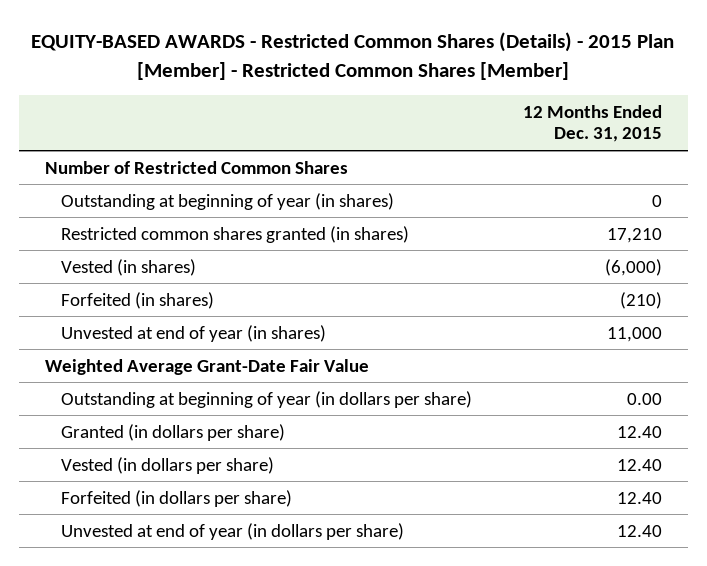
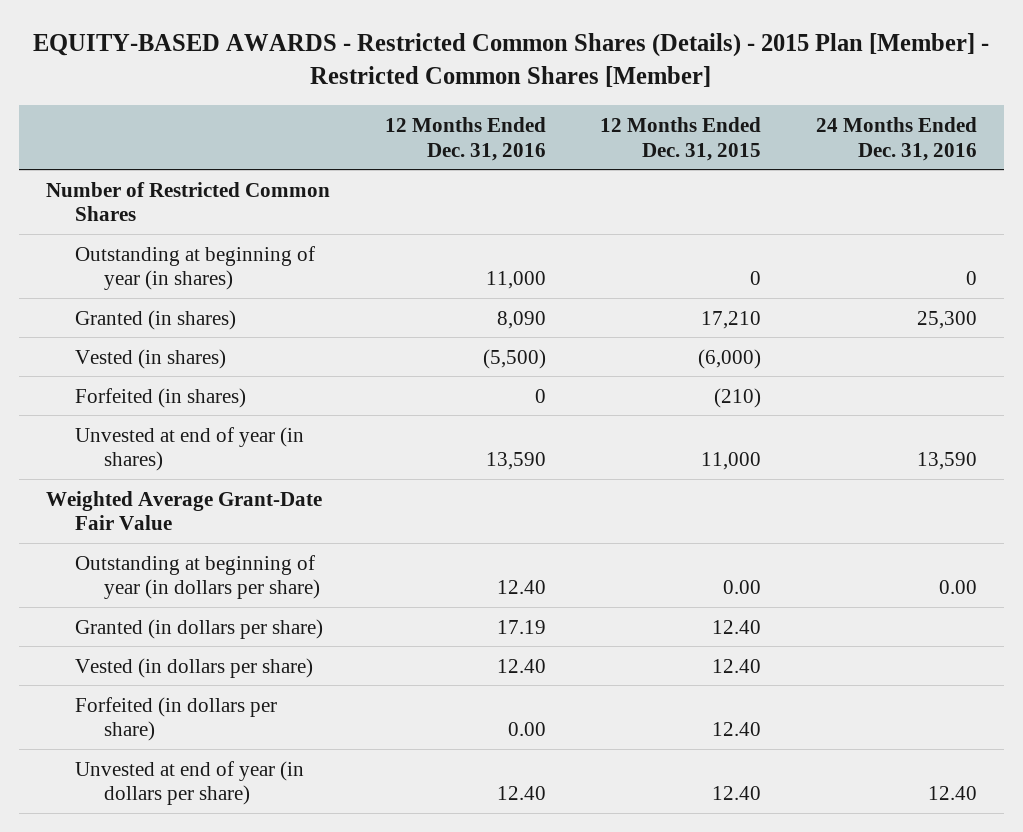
none -> [384,116,546,161] 12 Months Ended Dec. 31, 2016
none -> [815,116,977,161] 24 Months Ended Dec. 31, 2016
[60,225,409,243] Restricted common shares granted (in shares) -> [75,309,237,330] Granted (in shares)

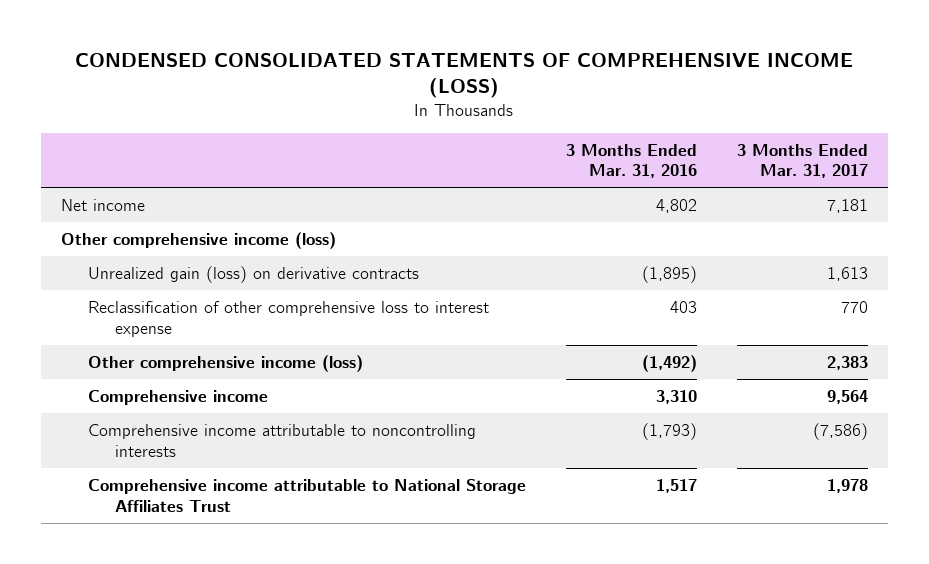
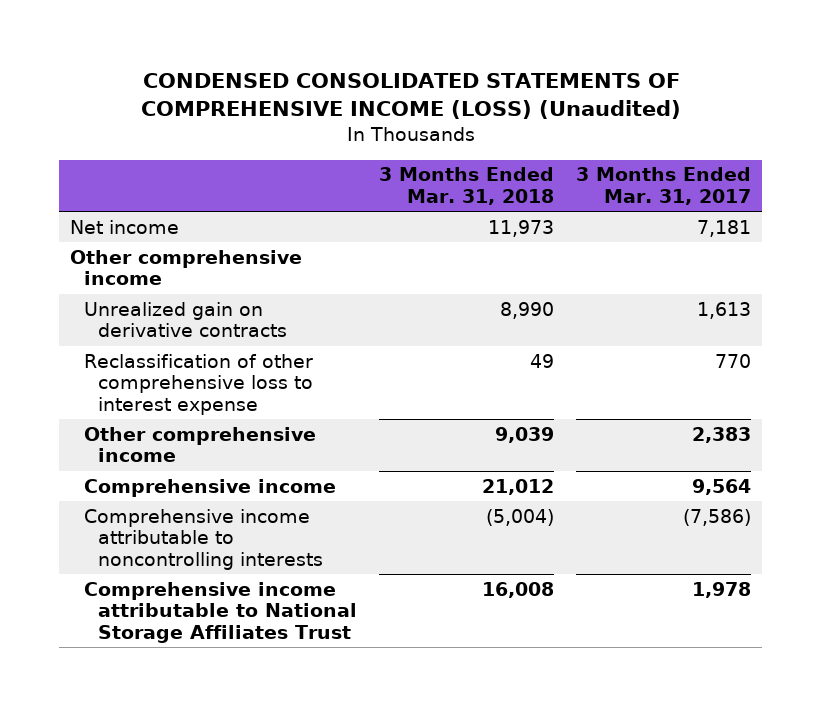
[75,53,854,99] CONDENSED CONSOLIDATED STATEMENTS OF COMPREHENSIVE INCOME (LOSS) -> [140,72,681,120] CONDENSED CONSOLIDATED STATEMENTS OF COMPREHENSIVE INCOME (LOSS) (Unaudited)
[565,143,697,179] 3 Months Ended Mar. 31, 2016 -> none
none -> [379,167,555,205] 3 Months Ended Mar. 31, 2018
[60,231,336,249] Other comprehensive income (loss) -> [70,249,303,286] Other comprehensive income
[87,265,419,283] Unrealized gain (loss) on derivative contracts -> [84,301,288,338] Unrealized gain on derivative contracts
[87,354,363,372] Other comprehensive income (loss) -> [84,426,317,463] Other comprehensive income

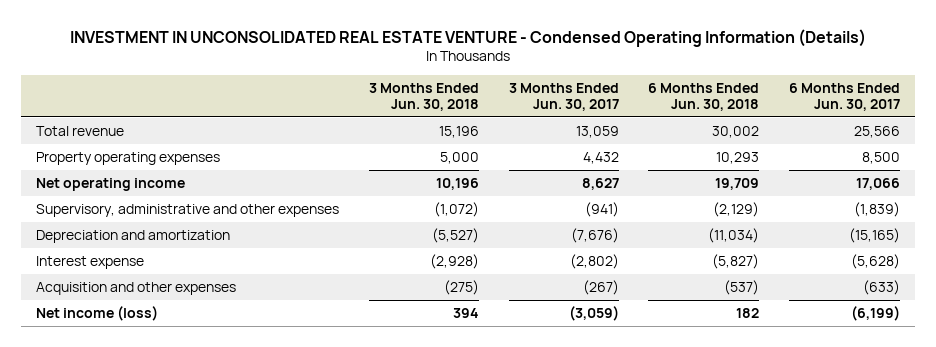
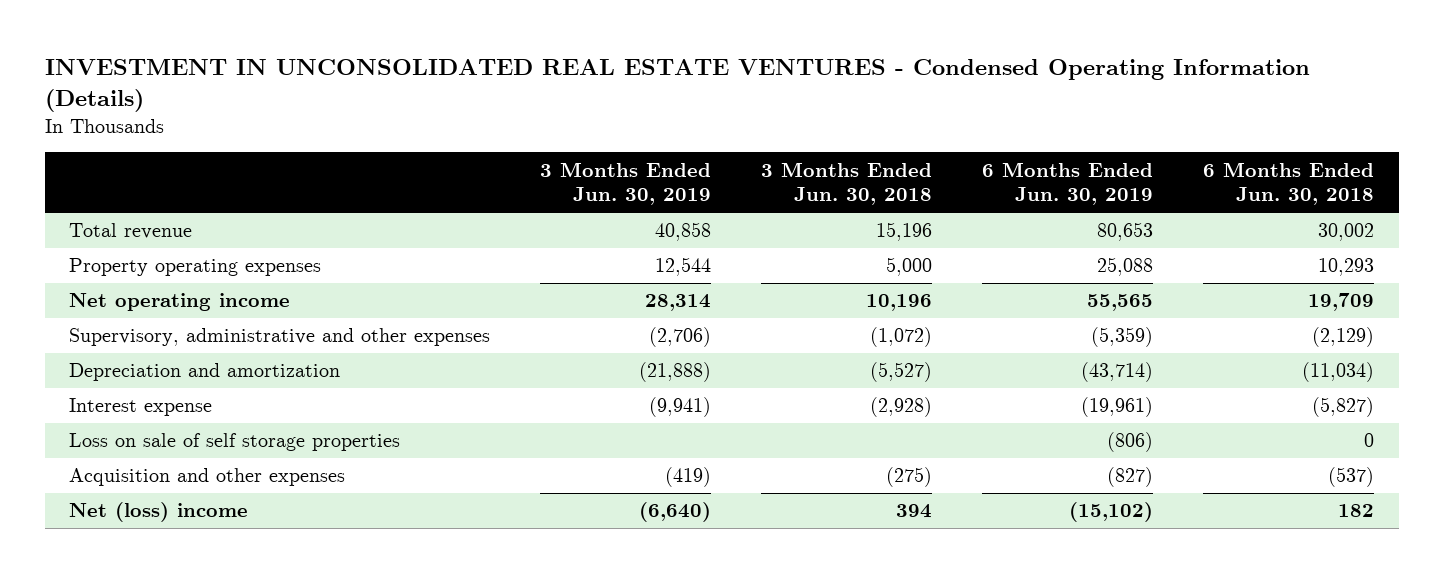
[70,28,867,47] INVESTMENT IN UNCONSOLIDATED REAL ESTATE VENTURE - Condensed Operating Information (Details) -> [44,59,1310,112] INVESTMENT IN UNCONSOLIDATED REAL ESTATE VENTURES - Condensed Operating Information (Details)
[508,82,619,112] 3 Months Ended Jun. 30, 2017 -> none
[788,82,900,112] 6 Months Ended Jun. 30, 2017 -> none
none -> [540,161,712,206] 3 Months Ended Jun. 30, 2019
none -> [981,161,1153,206] 6 Months Ended Jun. 30, 2019
none -> [69,433,401,452] Loss on sale of self storage properties
[36,305,159,321] Net income (loss) -> [69,502,249,523] Net (loss) income

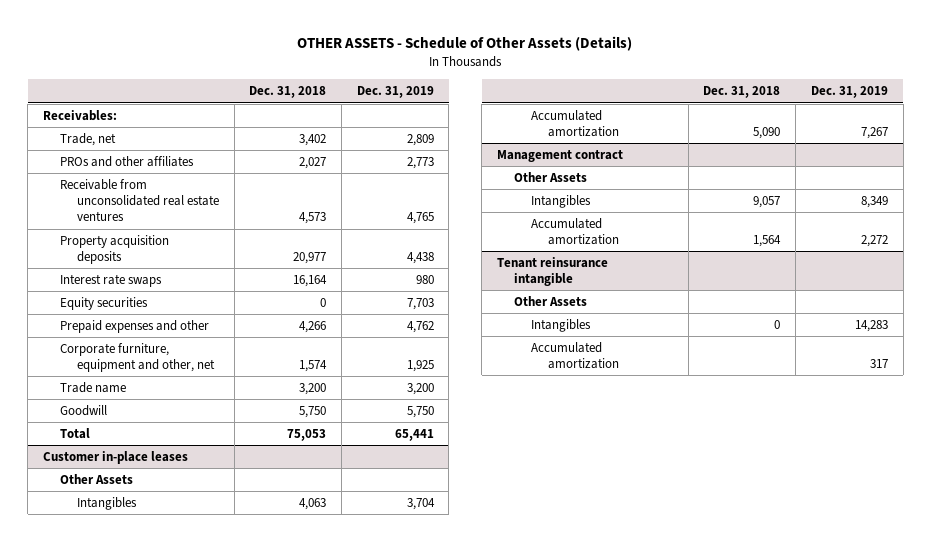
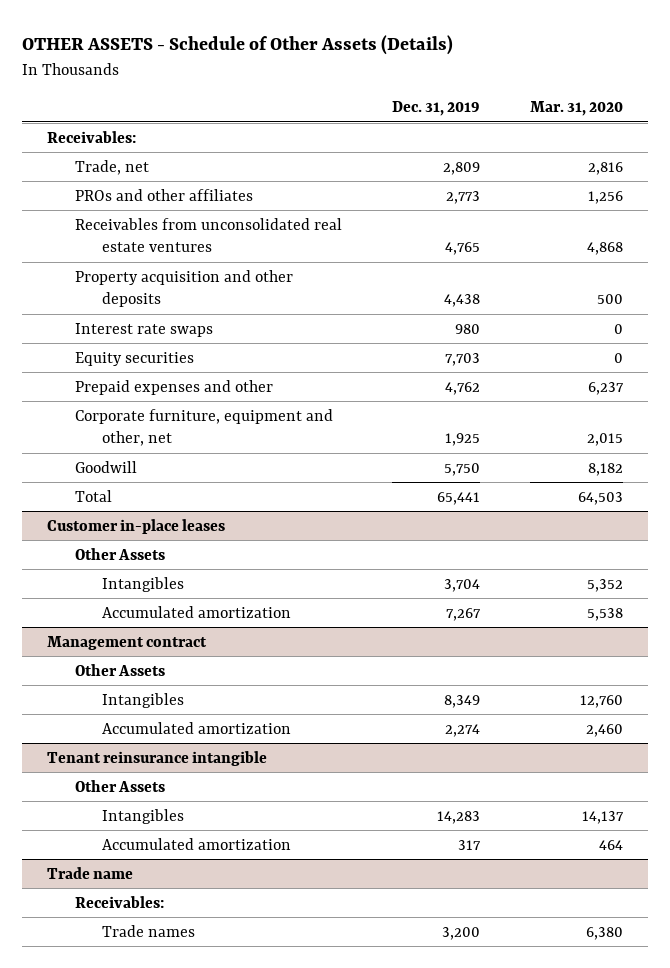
[249,86,327,99] Dec. 31, 2018 -> none
none -> [529,101,623,117] Mar. 31, 2020
[60,179,219,222] Receivable from unconsolidated real estate ventures -> [74,217,342,253] Receivables from unconsolidated real estate ventures
[60,235,170,265] Property acquisition deposits -> [74,269,293,308] Property acquisition and other deposits
[60,382,127,394] Trade name -> none
[860,235,888,248] 2,272 -> [444,723,480,737] 2,274
none -> [47,866,134,879] Trade name
none -> [74,895,164,908] Receivables:
none -> [102,924,196,937] Trade names

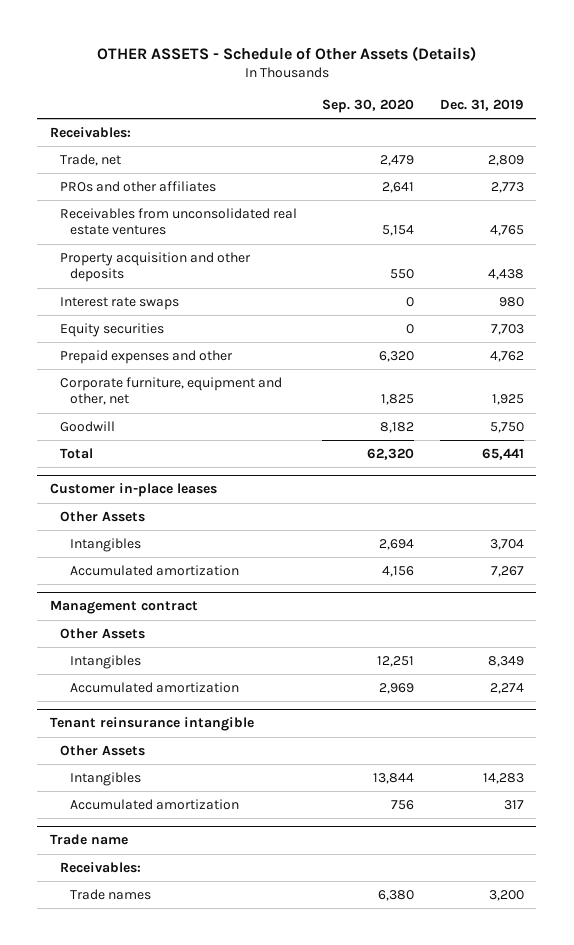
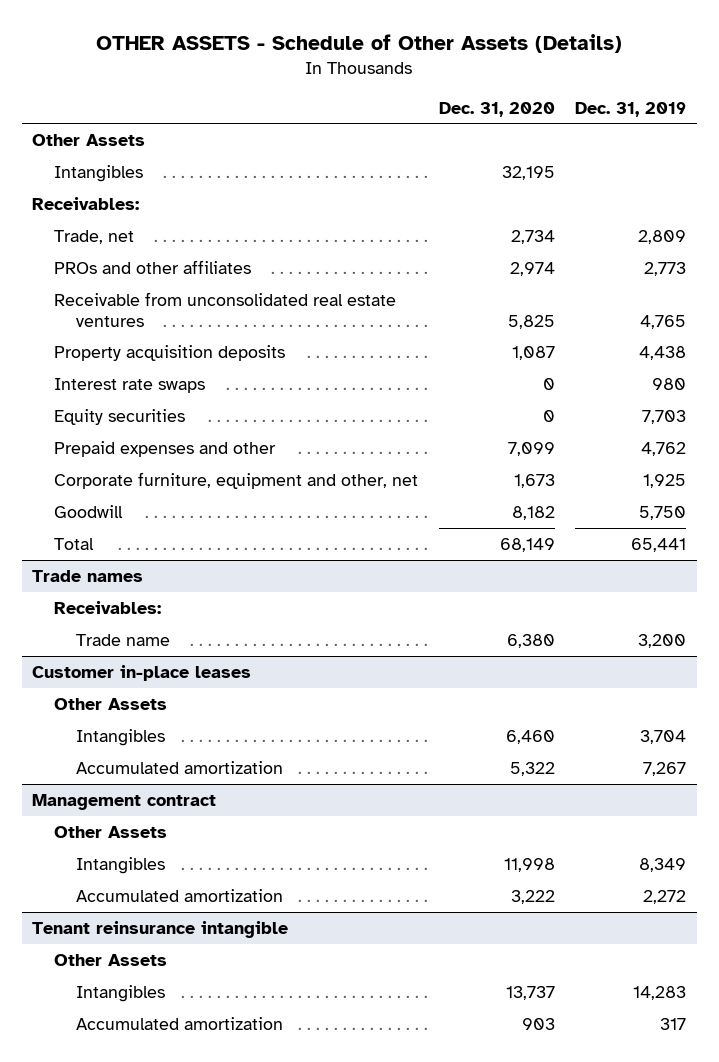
[322,99,415,114] Sep. 30, 2020 -> none
none -> [438,101,555,117] Dec. 31, 2020
none -> [32,133,146,146] Other Assets
none -> [53,164,143,182] Intangibles
[60,207,298,236] Receivables from unconsolidated real estate ventures -> [53,291,396,327] Receivable from unconsolidated real estate ventures
[60,251,252,283] Property acquisition and other deposits -> [53,344,285,361] Property acquisition deposits
none -> [32,569,144,582] Trade names
none -> [53,600,161,614] Receivables:
none -> [75,633,170,646] Trade name
[489,682,524,694] 2,274 -> [643,889,687,904] 2,272
[49,834,128,846] Trade name -> none
[60,861,142,873] Receivables: -> none
[70,888,152,900] Trade names -> none

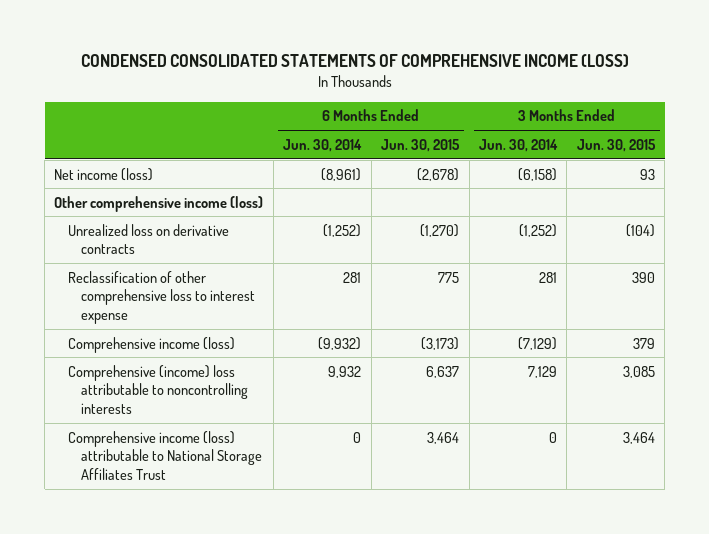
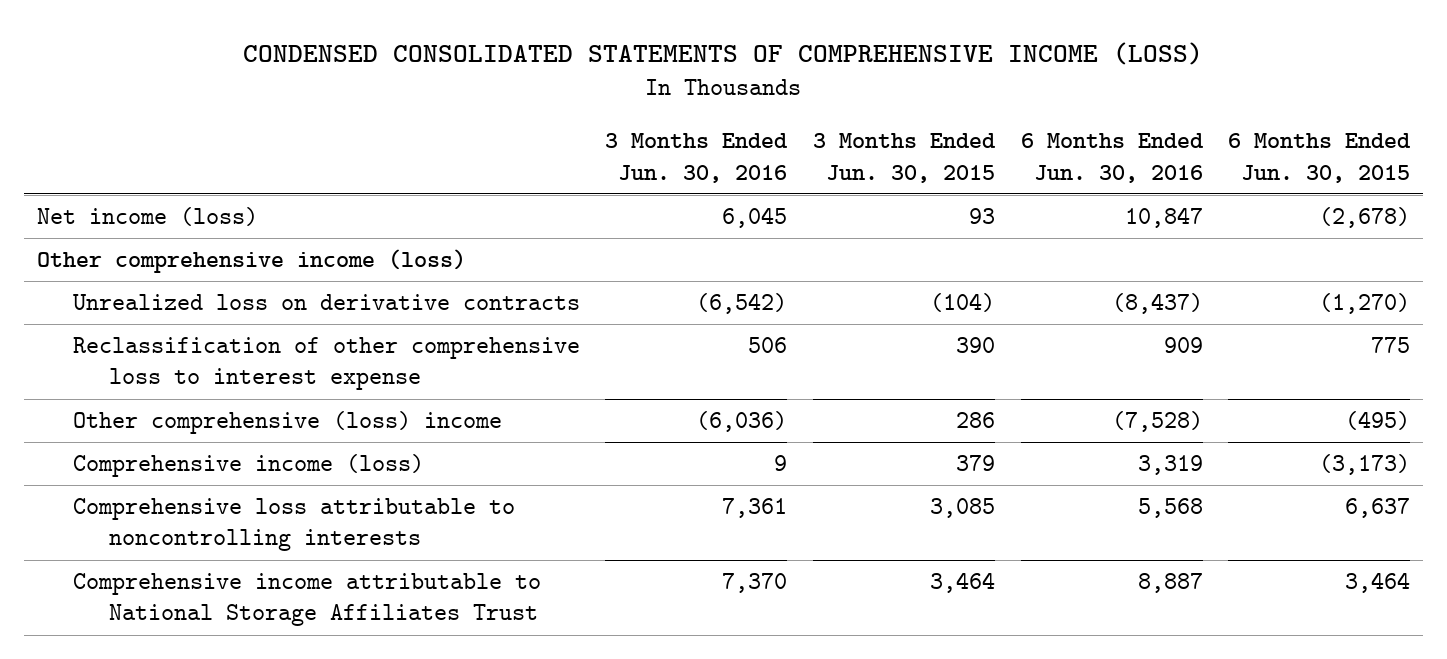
[283,138,363,152] Jun. 30, 2014 -> none
[478,138,558,152] Jun. 30, 2014 -> none
none -> [605,133,789,183] 3 Months Ended Jun. 30, 2016
none -> [1020,133,1204,183] 6 Months Ended Jun. 30, 2016
none -> [72,411,502,435] Other comprehensive (loss) income
[67,364,248,415] Comprehensive (income) loss attributable to noncontrolling interests -> [72,498,515,552] Comprehensive loss attributable to noncontrolling interests
[67,430,262,481] Comprehensive income (loss) attributable to National Storage Affiliates Trust -> [72,573,541,627] Comprehensive income attributable to National Storage Affiliates Trust

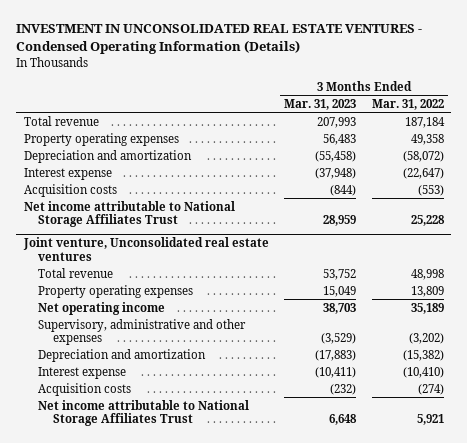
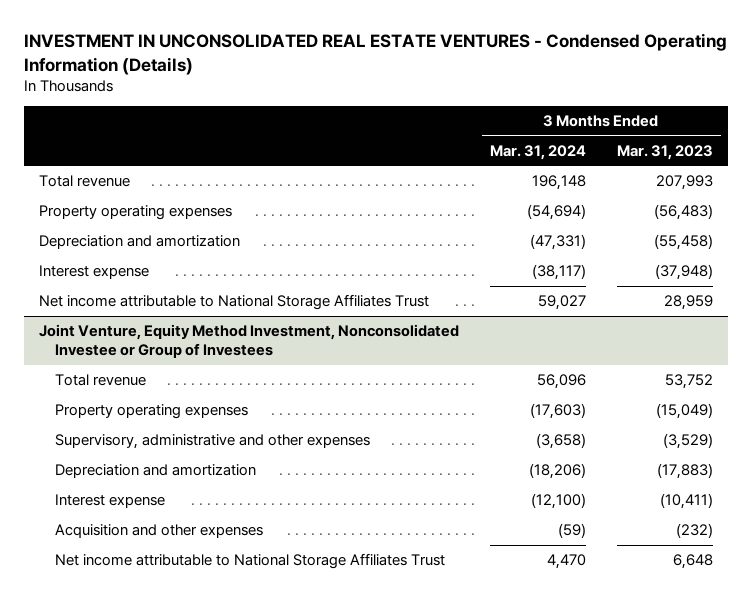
[371,98,444,110] Mar. 31, 2022 -> none
none -> [489,144,586,160] Mar. 31, 2024
[323,133,357,145] 56,483 -> [653,204,713,221] (56,483)
[23,183,117,197] Acquisition costs -> none
[22,237,269,261] Joint venture, Unconsolidated real estate ventures -> none
none -> [39,324,460,359] Joint Venture, Equity Method Investment, Nonconsolidated Investee or Group of Investees
[38,301,166,315] Net operating income -> none
[323,285,357,297] 15,049 -> [655,403,713,420] (15,049)
[38,382,132,396] Acquisition costs -> [54,524,263,539] Acquisition and other expenses

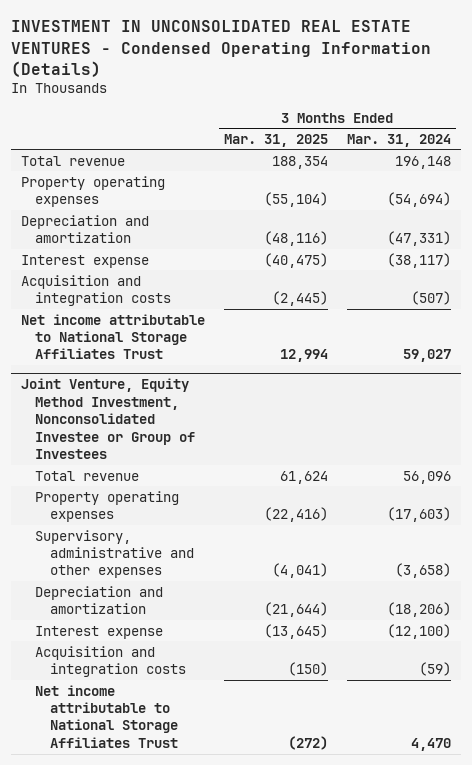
[616,144,713,160] Mar. 31, 2023 -> none
none -> [223,133,328,147] Mar. 31, 2025
none -> [20,274,172,307] Acquisition and integration costs
[54,524,263,539] Acquisition and other expenses -> [35,645,186,678] Acquisition and integration costs

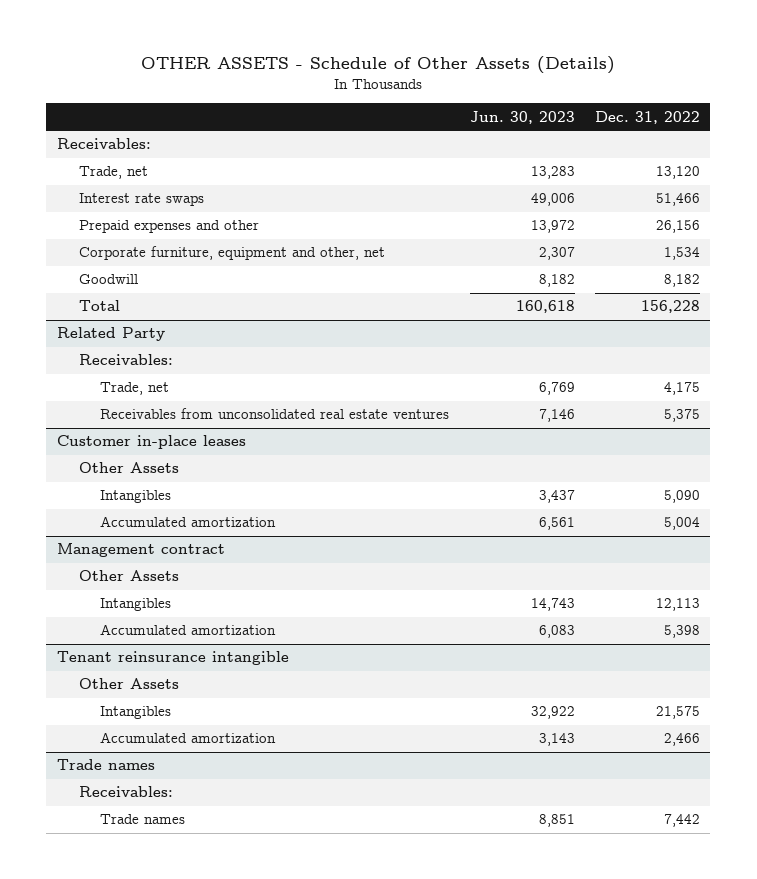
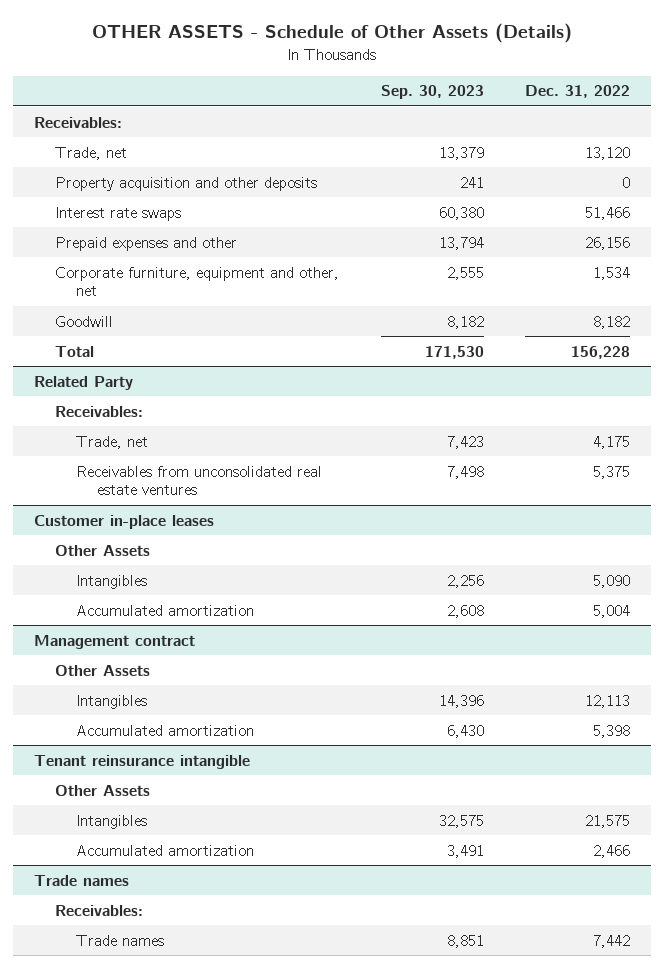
[469,110,575,124] Jun. 30, 2023 -> none
none -> [380,85,484,100] Sep. 30, 2023
none -> [55,176,318,191] Property acquisition and other deposits

